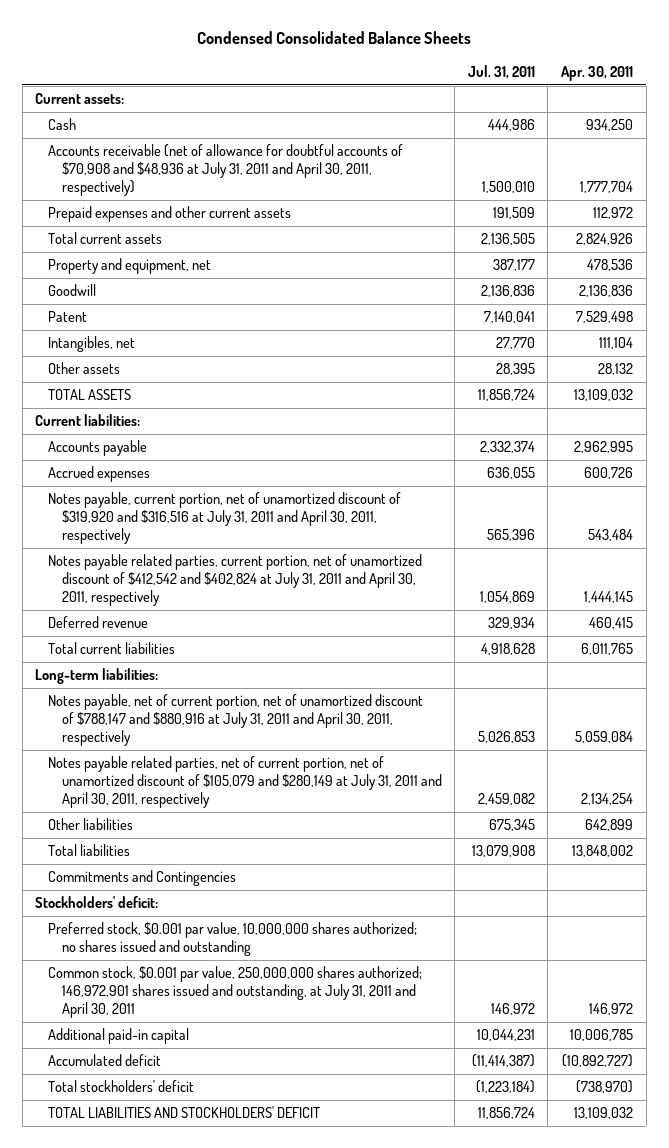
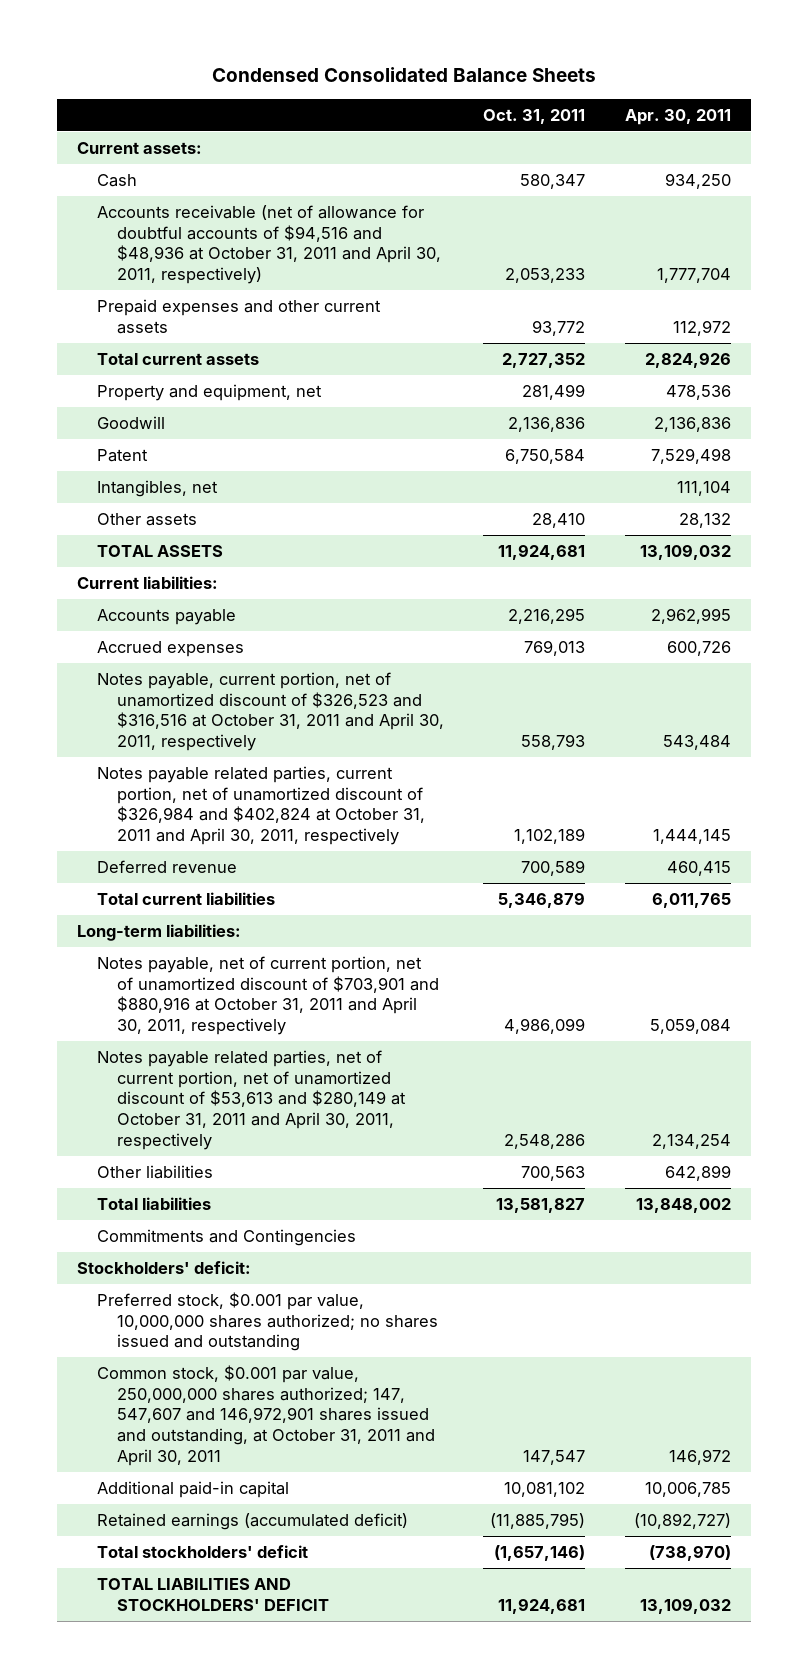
[467,65,535,80] Jul. 31, 2011 -> none
none -> [483,108,586,124] Oct. 31, 2011
[48,144,404,196] Accounts receivable (net of allowance for doubtful accounts of $70,908 and $48,936 at July 31, 2011 and April 30, 2011, respectively) -> [96,205,441,285] Accounts receivable (net of allowance for doubtful accounts of $94,516 and $48,936 at October 31, 2011 and April 30, 2011, respectively)
[48,492,402,544] Notes payable, current portion, net of unamortized discount of $319,920 and $316,516 at July 31, 2011 and April 30, 2011, respectively -> [96,672,444,752] Notes payable, current portion, net of unamortized discount of $326,523 and $316,516 at October 31, 2011 and April 30, 2011, respectively
[48,554,423,606] Notes payable related parties, current portion, net of unamortized discount of $412,542 and $402,824 at July 31, 2011 and April 30, 2011, respectively -> [96,766,425,846] Notes payable related parties, current portion, net of unamortized discount of $326,984 and $402,824 at October 31, 2011 and April 30, 2011, respectively
[48,694,424,746] Notes payable, net of current portion, net of unamortized discount of $788,147 and $880,916 at July 31, 2011 and April 30, 2011, respectively -> [96,956,439,1036] Notes payable, net of current portion, net of unamortized discount of $703,901 and $880,916 at October 31, 2011 and April 30, 2011, respectively
[48,756,442,808] Notes payable related parties, net of current portion, net of unamortized discount of $105,079 and $280,149 at July 31, 2011 and April 30, 2011, respectively -> [96,1050,406,1150] Notes payable related parties, net of current portion, net of unamortized discount of $53,613 and $280,149 at October 31, 2011 and April 30, 2011, respectively
[48,966,423,1018] Common stock, $0.001 par value, 250,000,000 shares authorized; 146,972,901 shares issued and outstanding, at July 31, 2011 and April 30, 2011 -> [96,1365,435,1466] Common stock, $0.001 par value, 250,000,000 shares authorized; 147, 547,607 and 146,972,901 shares issued and outstanding, at October 31, 2011 and April 30, 2011
[48,1054,162,1067] Accumulated deficit -> [96,1513,408,1531] Retained earnings (accumulated deficit)

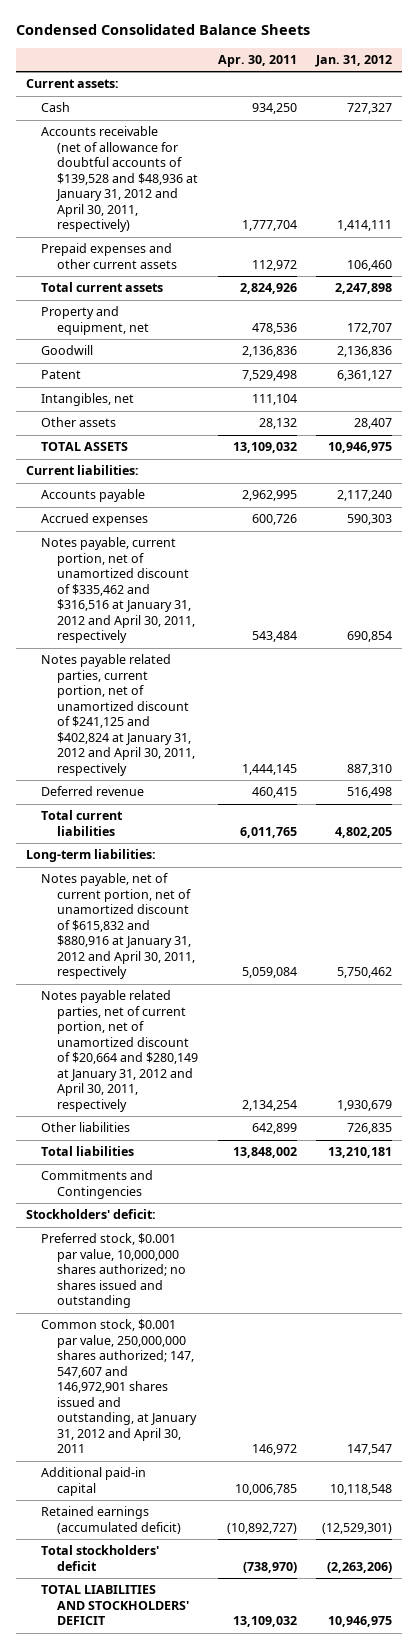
[483,108,586,124] Oct. 31, 2011 -> none
none -> [315,55,393,68] Jan. 31, 2012
[96,205,441,285] Accounts receivable (net of allowance for doubtful accounts of $94,516 and $48,936 at October 31, 2011 and April 30, 2011, respectively) -> [41,126,199,233] Accounts receivable (net of allowance for doubtful accounts of $139,528 and $48,936 at January 31, 2012 and April 30, 2011, respectively)
[96,672,444,752] Notes payable, current portion, net of unamortized discount of $326,523 and $316,516 at October 31, 2011 and April 30, 2011, respectively -> [41,537,196,644] Notes payable, current portion, net of unamortized discount of $335,462 and $316,516 at January 31, 2012 and April 30, 2011, respectively
[96,766,425,846] Notes payable related parties, current portion, net of unamortized discount of $326,984 and $402,824 at October 31, 2011 and April 30, 2011, respectively -> [41,654,196,776] Notes payable related parties, current portion, net of unamortized discount of $241,125 and $402,824 at January 31, 2012 and April 30, 2011, respectively
[96,956,439,1036] Notes payable, net of current portion, net of unamortized discount of $703,901 and $880,916 at October 31, 2011 and April 30, 2011, respectively -> [41,873,196,980] Notes payable, net of current portion, net of unamortized discount of $615,832 and $880,916 at January 31, 2012 and April 30, 2011, respectively
[96,1050,406,1150] Notes payable related parties, net of current portion, net of unamortized discount of $53,613 and $280,149 at October 31, 2011 and April 30, 2011, respectively -> [41,990,199,1112] Notes payable related parties, net of current portion, net of unamortized discount of $20,664 and $280,149 at January 31, 2012 and April 30, 2011, respectively
[96,1365,435,1466] Common stock, $0.001 par value, 250,000,000 shares authorized; 147, 547,607 and 146,972,901 shares issued and outstanding, at October 31, 2011 and April 30, 2011 -> [41,1319,198,1454] Common stock, $0.001 par value, 250,000,000 shares authorized; 147, 547,607 and 146,972,901 shares issued and outstanding, at January 31, 2012 and April 30, 2011

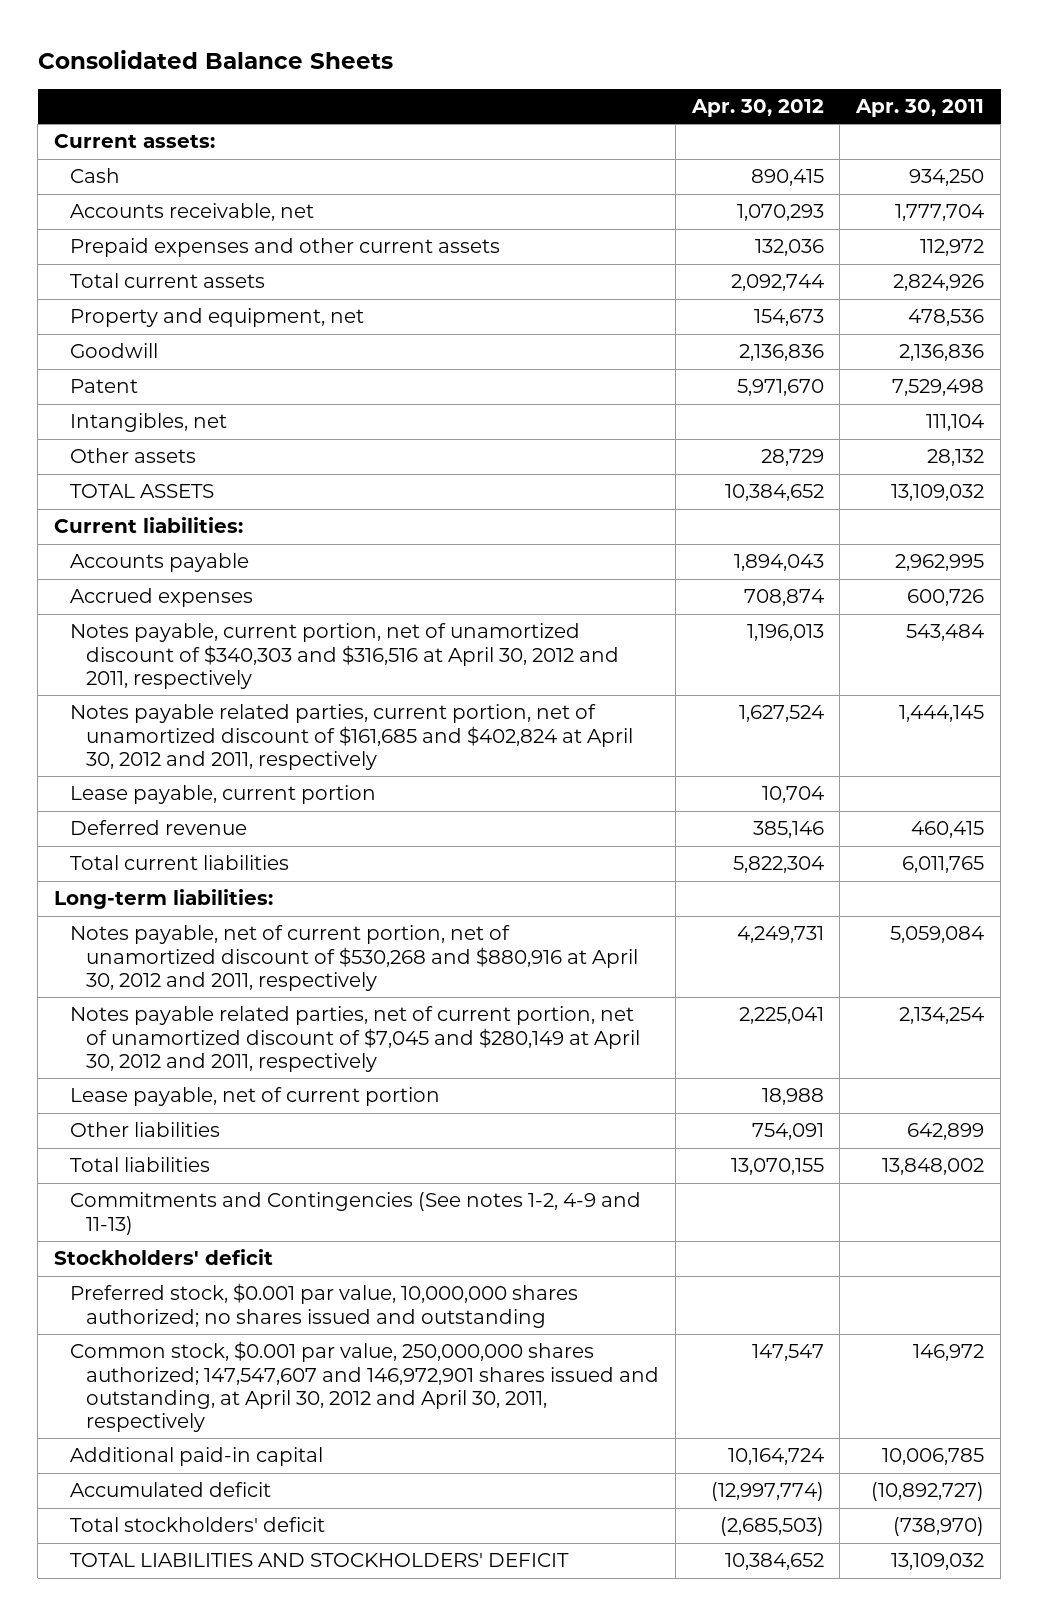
[15,24,310,36] Condensed Consolidated Balance Sheets -> [37,49,393,69] Consolidated Balance Sheets
[315,55,393,68] Jan. 31, 2012 -> none
none -> [690,98,824,117] Apr. 30, 2012
[41,126,199,233] Accounts receivable (net of allowance for doubtful accounts of $139,528 and $48,936 at January 31, 2012 and April 30, 2011, respectively) -> [70,203,315,222] Accounts receivable, net
[41,537,196,644] Notes payable, current portion, net of unamortized discount of $335,462 and $316,516 at January 31, 2012 and April 30, 2011, respectively -> [70,623,620,689] Notes payable, current portion, net of unamortized discount of $340,303 and $316,516 at April 30, 2012 and 2011, respectively
[41,654,196,776] Notes payable related parties, current portion, net of unamortized discount of $241,125 and $402,824 at January 31, 2012 and April 30, 2011, respectively -> [70,704,634,770] Notes payable related parties, current portion, net of unamortized discount of $161,685 and $402,824 at April 30, 2012 and 2011, respectively
none -> [70,785,377,805] Lease payable, current portion
[41,873,196,980] Notes payable, net of current portion, net of unamortized discount of $615,832 and $880,916 at January 31, 2012 and April 30, 2011, respectively -> [70,925,639,991] Notes payable, net of current portion, net of unamortized discount of $530,268 and $880,916 at April 30, 2012 and 2011, respectively
[41,990,199,1112] Notes payable related parties, net of current portion, net of unamortized discount of $20,664 and $280,149 at January 31, 2012 and April 30, 2011, respectively -> [70,1006,641,1072] Notes payable related parties, net of current portion, net of unamortized discount of $7,045 and $280,149 at April 30, 2012 and 2011, respectively
none -> [70,1087,441,1107] Lease payable, net of current portion
[41,1170,154,1199] Commitments and Contingencies -> [70,1192,642,1235] Commitments and Contingencies (See notes 1-2, 4-9 and 11-13)
[25,1209,156,1220] Stockholders' deficit: -> [54,1249,274,1266] Stockholders' deficit
[41,1319,198,1454] Common stock, $0.001 par value, 250,000,000 shares authorized; 147, 547,607 and 146,972,901 shares issued and outstanding, at January 31, 2012 and April 30, 2011 -> [70,1341,660,1433] Common stock, $0.001 par value, 250,000,000 shares authorized; 147,547,607 and 146,972,901 shares issued and outstanding, at April 30, 2012 and April 30, 2011, respectively
[41,1506,182,1534] Retained earnings (accumulated deficit) -> [70,1482,272,1498] Accumulated deficit

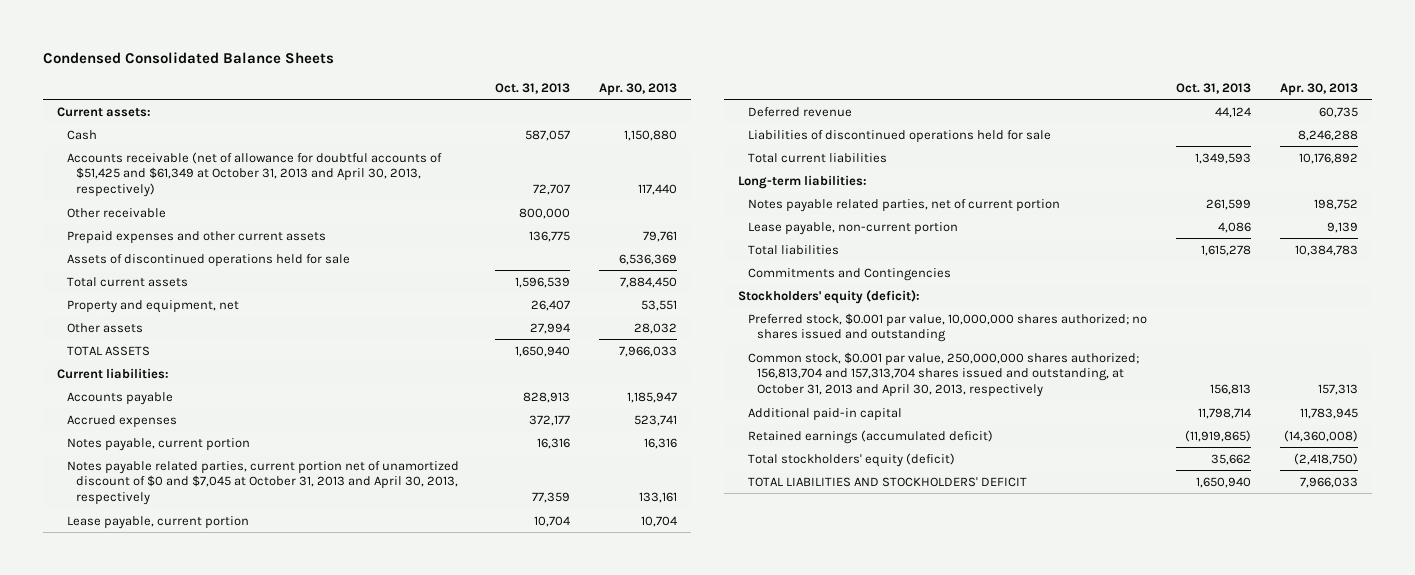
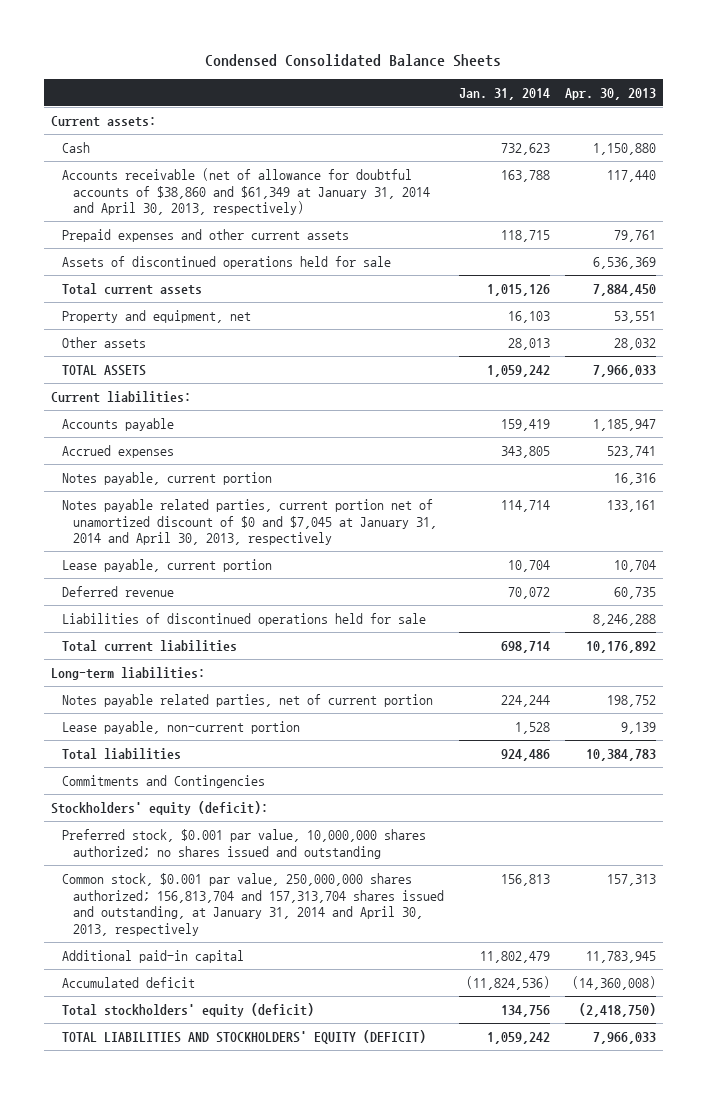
[494,82,570,94] Oct. 31, 2013 -> none
none -> [459,87,551,100] Jan. 31, 2014
[66,207,166,218] Other receivable -> none
[66,151,442,198] Accounts receivable (net of allowance for doubtful accounts of $51,425 and $61,349 at October 31, 2013 and April 30, 2013, respectively) -> [62,167,431,216] Accounts receivable (net of allowance for doubtful accounts of $38,860 and $61,349 at January 31, 2014 and April 30, 2013, respectively)
[66,460,459,506] Notes payable related parties, current portion net of unamortized discount of $0 and $7,045 at October 31, 2013 and April 30, 2013, respectively -> [62,498,438,546] Notes payable related parties, current portion net of unamortized discount of $0 and $7,045 at January 31, 2014 and April 30, 2013, respectively
[747,351,1139,398] Common stock, $0.001 par value, 250,000,000 shares authorized; 156,813,704 and 157,313,704 shares issued and outstanding, at October 31, 2013 and April 30, 2013, respectively -> [62,872,445,936] Common stock, $0.001 par value, 250,000,000 shares authorized; 156,813,704 and 157,313,704 shares issued and outstanding, at January 31, 2014 and April 30, 2013, respectively
[747,429,993,444] Retained earnings (accumulated deficit) -> [62,976,196,988] Accumulated deficit
[747,476,1027,487] TOTAL LIABILITIES AND STOCKHOLDERS' DEFICIT -> [62,1029,427,1044] TOTAL LIABILITIES AND STOCKHOLDERS' EQUITY (DEFICIT)

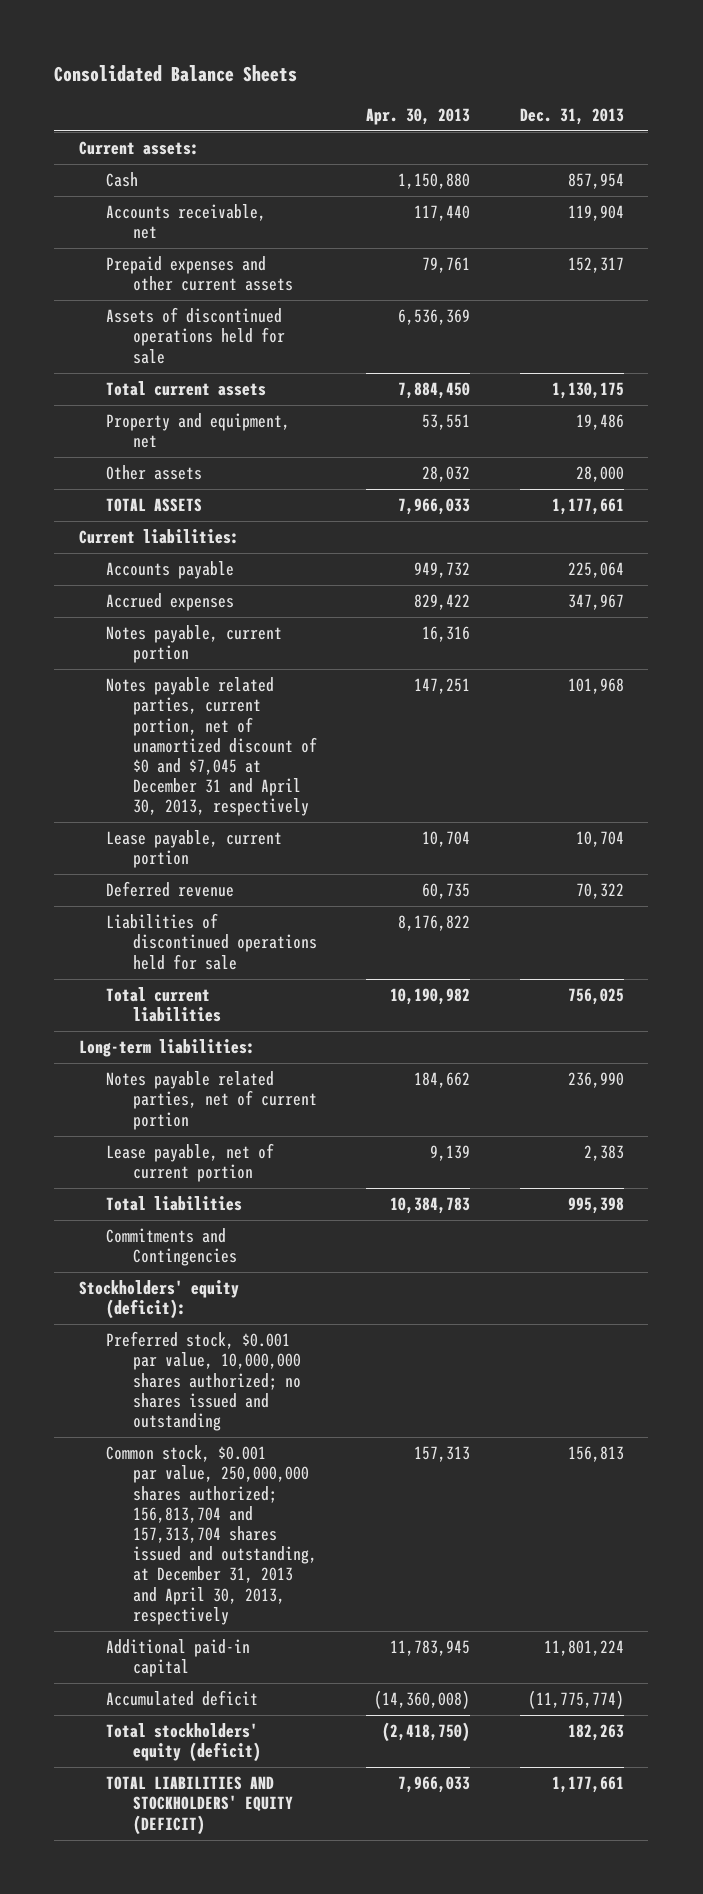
[205,53,502,67] Condensed Consolidated Balance Sheets -> [54,65,298,83] Consolidated Balance Sheets
[459,87,551,100] Jan. 31, 2014 -> none
none -> [519,107,624,125] Dec. 31, 2013
[62,167,431,216] Accounts receivable (net of allowance for doubtful accounts of $38,860 and $61,349 at January 31, 2014 and April 30, 2013, respectively) -> [105,204,266,240] Accounts receivable, net
[592,418,656,431] 1,185,947 -> [414,562,471,579] 949,732
[606,445,656,458] 523,741 -> [414,594,471,611] 829,422
[62,498,438,546] Notes payable related parties, current portion net of unamortized discount of $0 and $7,045 at January 31, 2014 and April 30, 2013, respectively -> [105,677,317,817] Notes payable related parties, current portion, net of unamortized discount of $0 and $7,045 at December 31 and April 30, 2013, respectively
[606,499,656,512] 133,161 -> [414,678,471,695] 147,251
[592,613,656,626] 8,246,288 -> [398,915,471,932] 8,176,822
[585,640,656,653] 10,176,892 -> [390,988,471,1006] 10,190,982
[606,694,656,707] 198,752 -> [414,1072,471,1089] 184,662
[62,720,301,734] Lease payable, non-current portion -> [105,1143,274,1183] Lease payable, net of current portion
[62,872,445,936] Common stock, $0.001 par value, 250,000,000 shares authorized; 156,813,704 and 157,313,704 shares issued and outstanding, at January 31, 2014 and April 30, 2013, respectively -> [105,1445,317,1625] Common stock, $0.001 par value, 250,000,000 shares authorized; 156,813,704 and 157,313,704 shares issued and outstanding, at December 31, 2013 and April 30, 2013, respectively

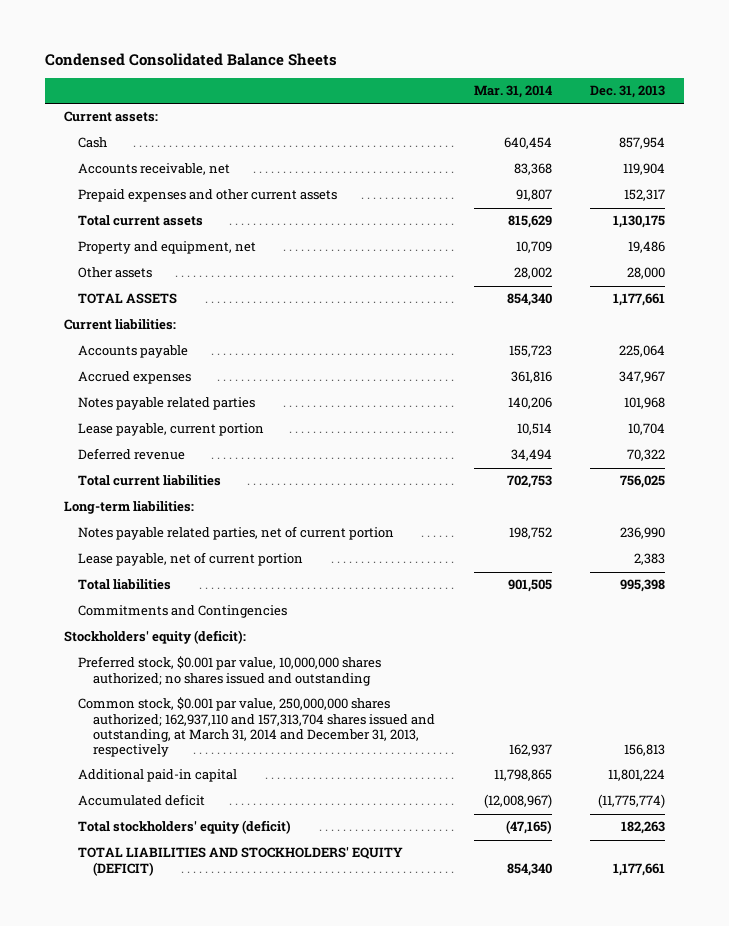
[54,65,298,83] Consolidated Balance Sheets -> [44,52,337,66] Condensed Consolidated Balance Sheets
[366,107,471,125] Apr. 30, 2013 -> none
none -> [473,85,552,99] Mar. 31, 2014
[105,307,285,364] Assets of discontinued operations held for sale -> none
[105,625,282,664] Notes payable, current portion -> none
[105,677,317,817] Notes payable related parties, current portion, net of unamortized discount of $0 and $7,045 at December 31 and April 30, 2013, respectively -> [78,397,256,411] Notes payable related parties
[105,913,317,970] Liabilities of discontinued operations held for sale -> none
[105,1445,317,1625] Common stock, $0.001 par value, 250,000,000 shares authorized; 156,813,704 and 157,313,704 shares issued and outstanding, at December 31, 2013 and April 30, 2013, respectively -> [78,697,436,758] Common stock, $0.001 par value, 250,000,000 shares authorized; 162,937,110 and 157,313,704 shares issued and outstanding, at March 31, 2014 and December 31, 2013, respectively

